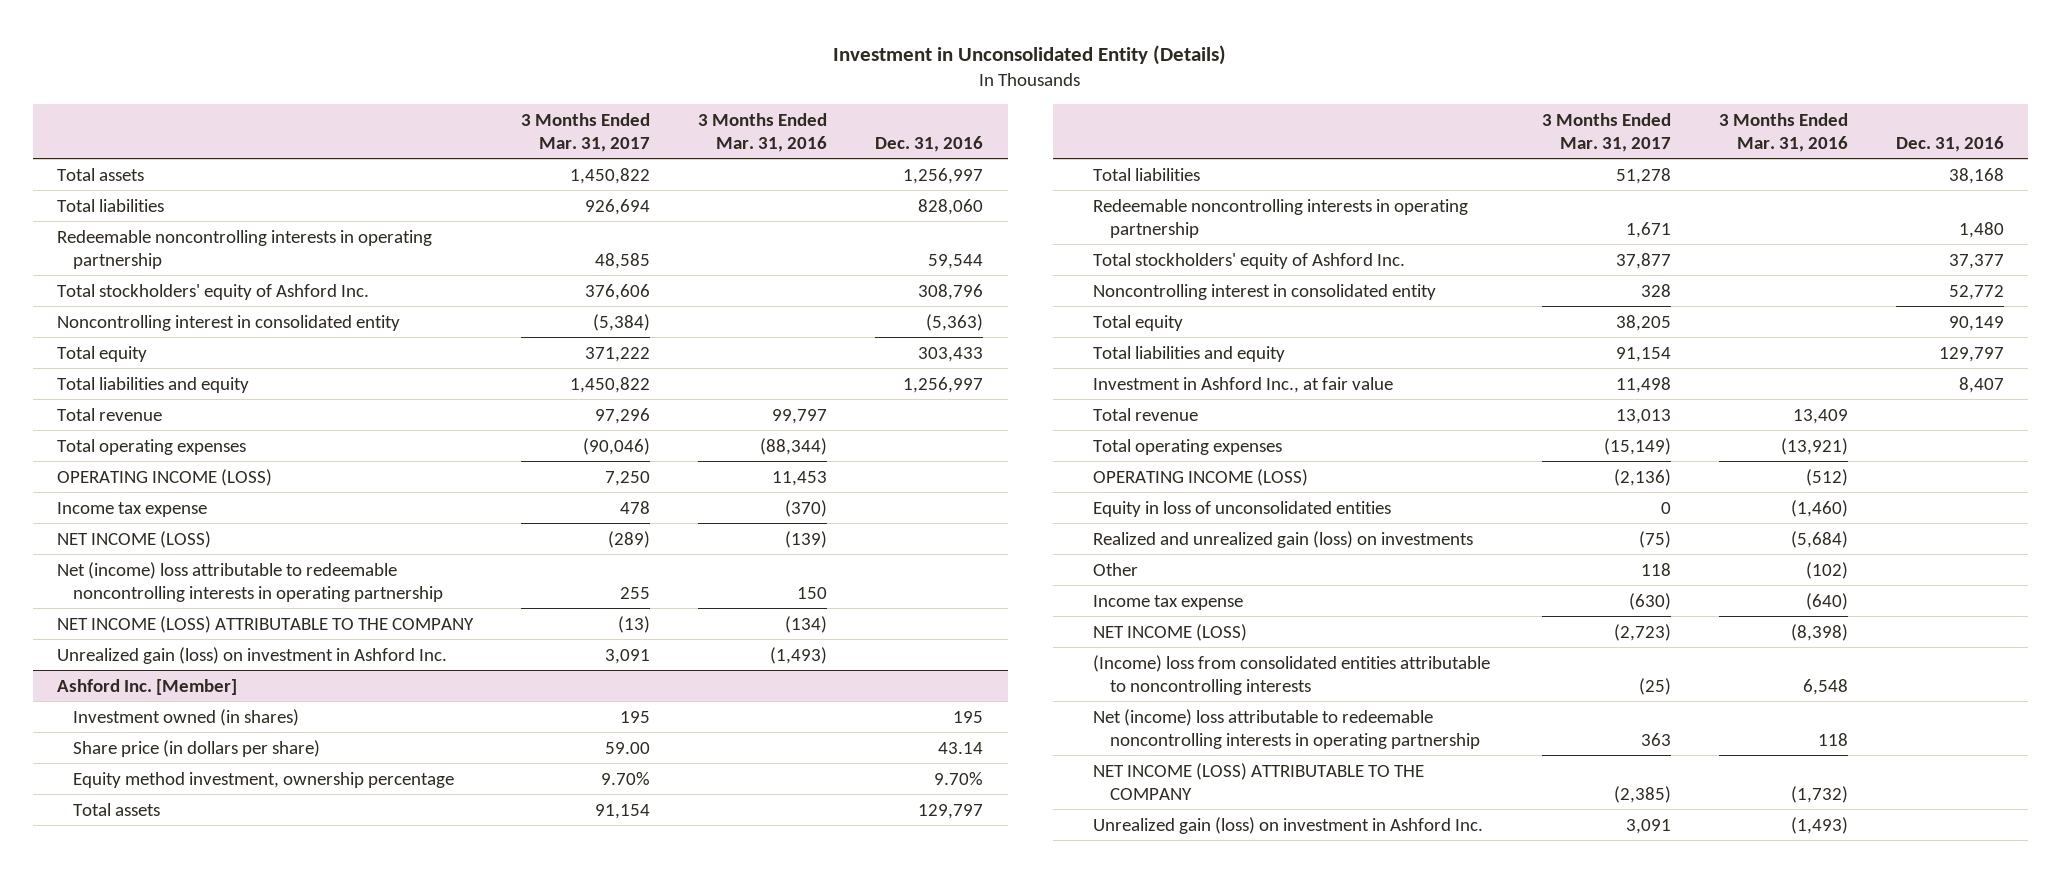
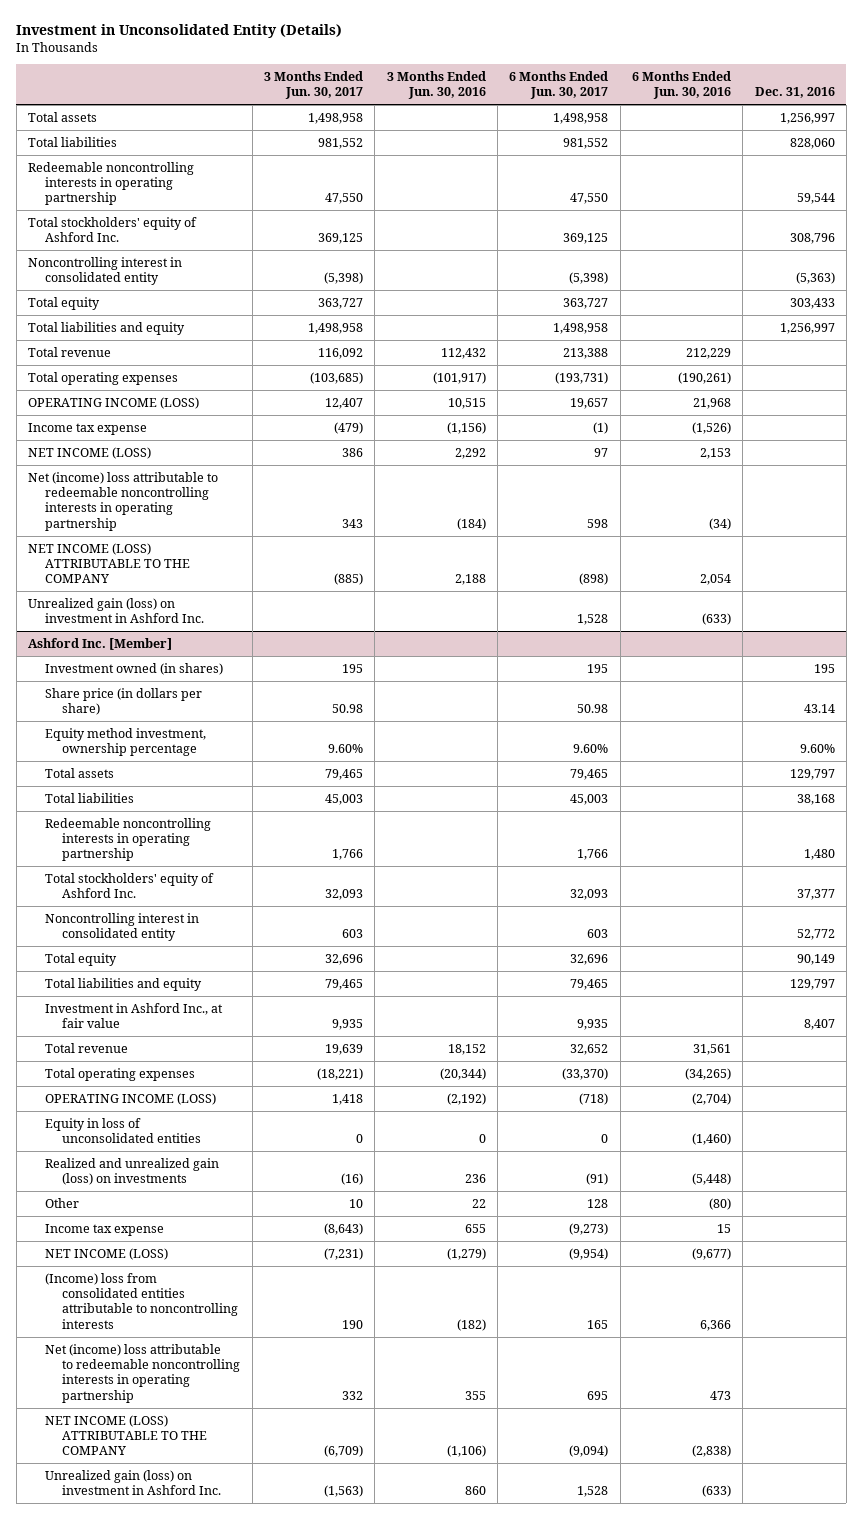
[521,112,651,152] 3 Months Ended Mar. 31, 2017 -> none
[698,112,828,152] 3 Months Ended Mar. 31, 2016 -> none
none -> [264,71,364,100] 3 Months Ended Jun. 30, 2017
none -> [386,71,486,100] 3 Months Ended Jun. 30, 2016
none -> [509,71,609,100] 6 Months Ended Jun. 30, 2017
none -> [631,71,731,100] 6 Months Ended Jun. 30, 2016
[934,771,984,785] 9.70% -> [799,744,835,754] 9.60%

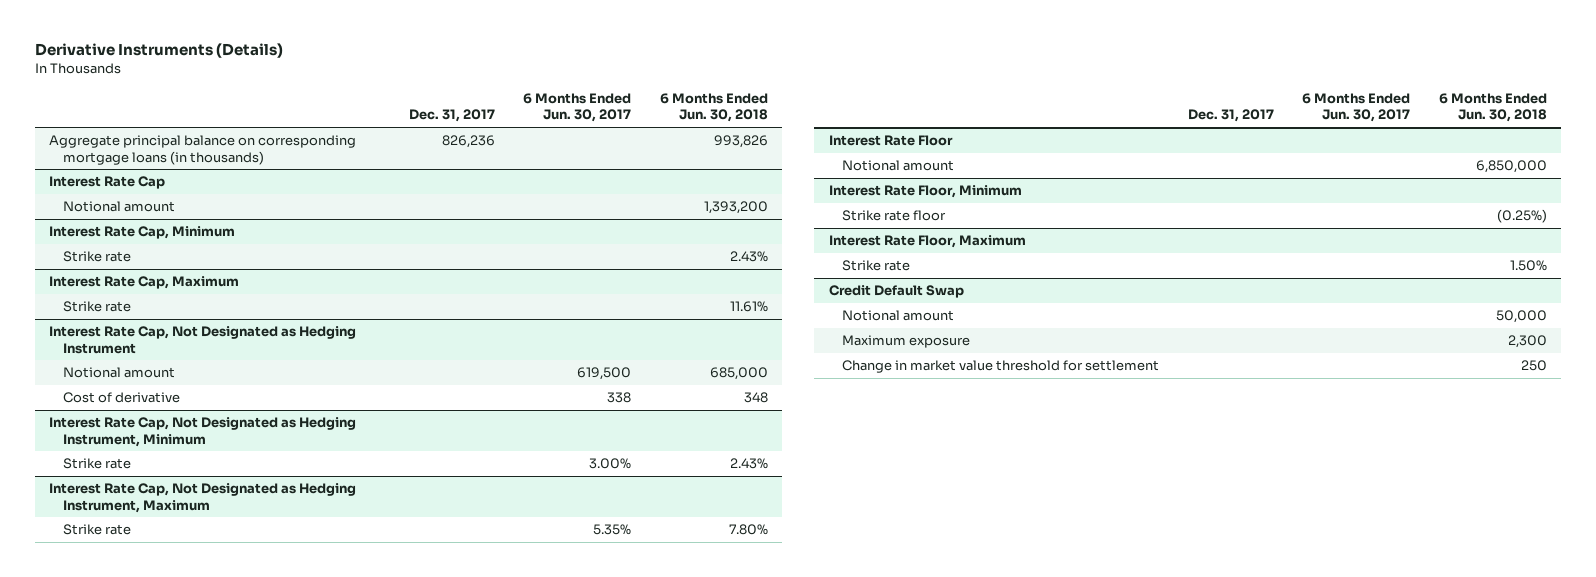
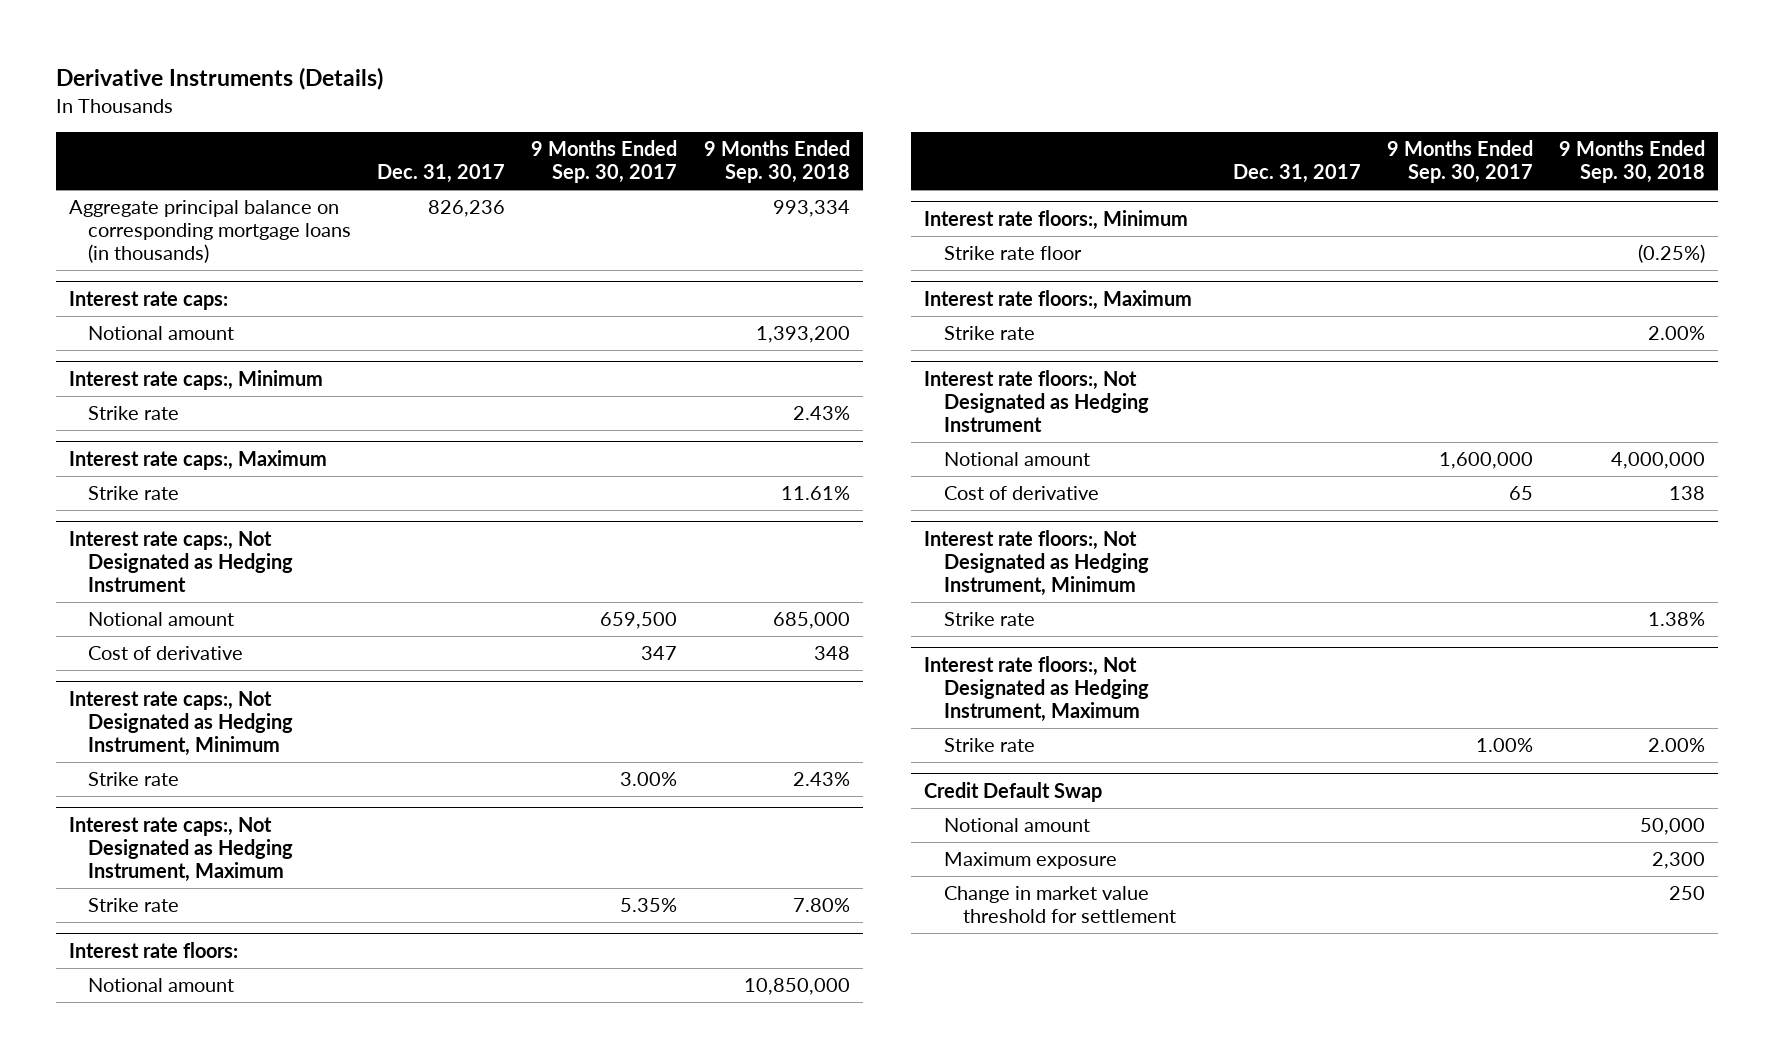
[523,92,632,123] 6 Months Ended Jun. 30, 2017 -> none
[659,92,768,123] 6 Months Ended Jun. 30, 2018 -> none
none -> [531,140,678,184] 9 Months Ended Sep. 30, 2017
none -> [703,140,850,184] 9 Months Ended Sep. 30, 2018
[49,176,166,190] Interest Rate Cap -> [69,290,229,310] Interest rate caps:
[49,226,236,240] Interest Rate Cap, Minimum -> [69,369,324,390] Interest rate caps:, Minimum
[49,276,240,290] Interest Rate Cap, Maximum -> [69,449,328,470] Interest rate caps:, Maximum
[49,326,357,354] Interest Rate Cap, Not Designated as Hedging Instrument -> [69,530,294,592] Interest rate caps:, Not Designated as Hedging Instrument
[49,417,357,447] Interest Rate Cap, Not Designated as Hedging Instrument, Minimum -> [69,690,294,756] Interest rate caps:, Not Designated as Hedging Instrument, Minimum
[49,483,357,513] Interest Rate Cap, Not Designated as Hedging Instrument, Maximum -> [69,816,294,882] Interest rate caps:, Not Designated as Hedging Instrument, Maximum
[828,135,953,147] Interest Rate Floor -> [69,941,239,958] Interest rate floors:
[828,185,1022,199] Interest Rate Floor, Minimum -> [924,209,1189,230] Interest rate floors:, Minimum
[828,235,1026,249] Interest Rate Floor, Maximum -> [924,289,1193,310] Interest rate floors:, Maximum
none -> [924,369,1149,432] Interest rate floors:, Not Designated as Hedging Instrument
none -> [943,452,1090,467] Notional amount
none -> [943,486,1099,501] Cost of derivative
none -> [924,529,1149,596] Interest rate floors:, Not Designated as Hedging Instrument, Minimum
none -> [943,612,1035,627] Strike rate
none -> [924,655,1149,722] Interest rate floors:, Not Designated as Hedging Instrument, Maximum
none -> [943,738,1035,753] Strike rate

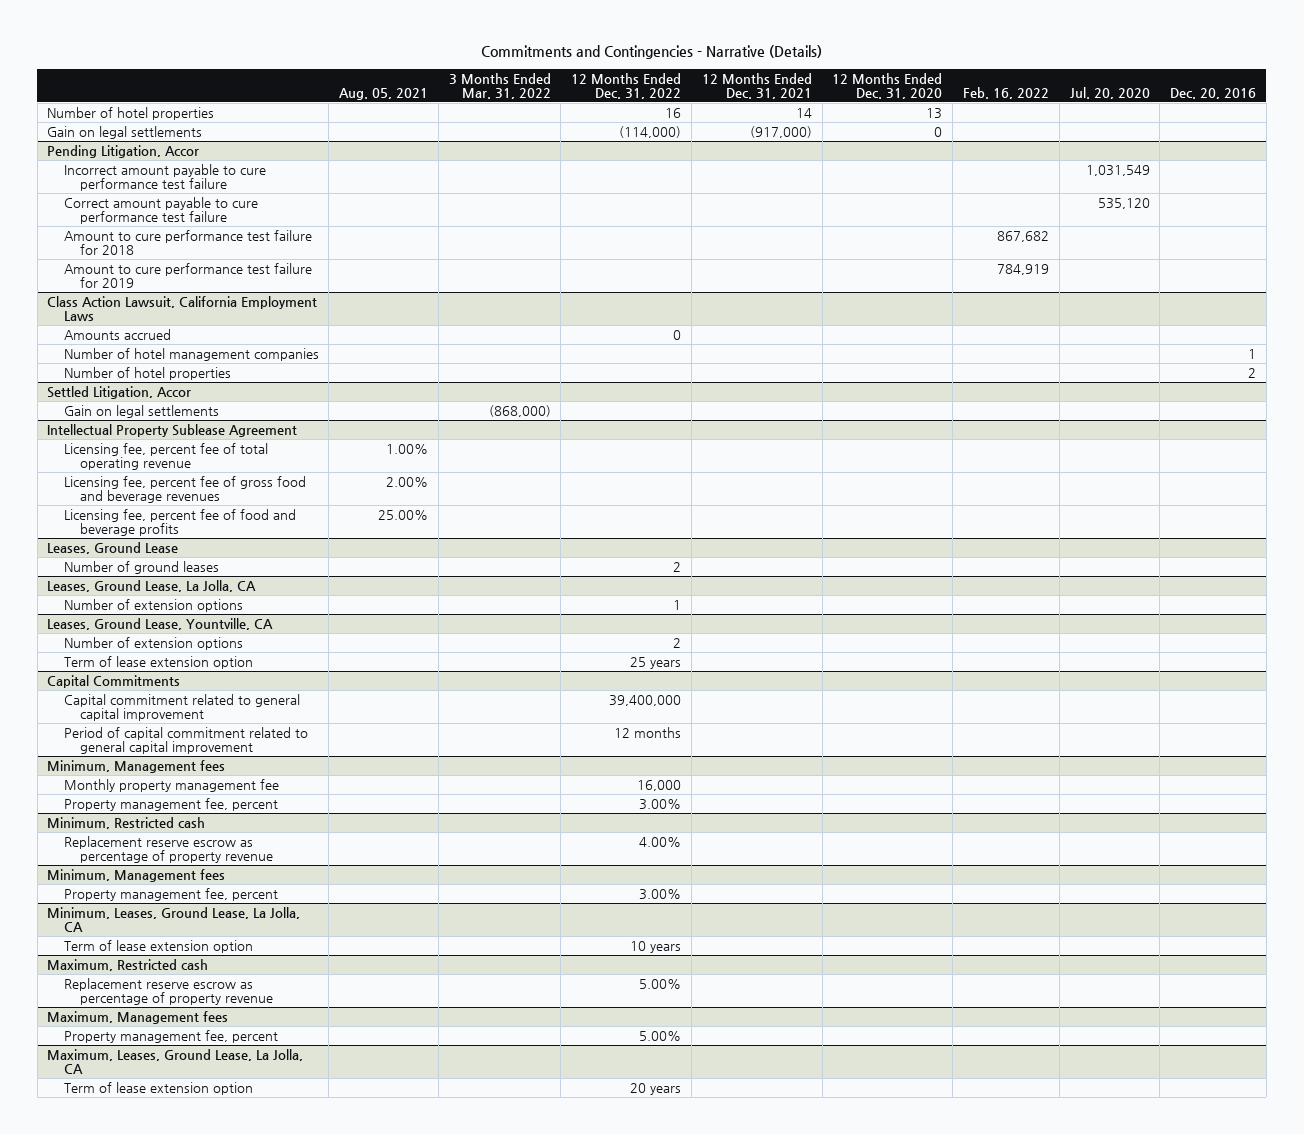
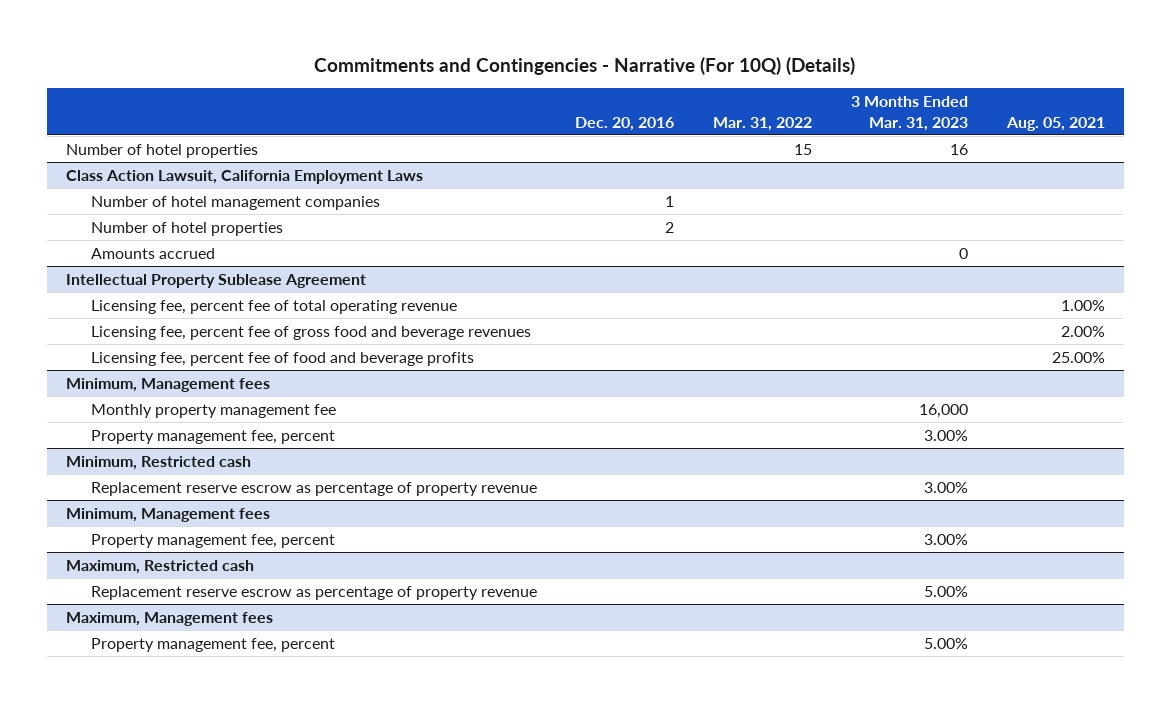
[480,45,822,60] Commitments and Contingencies - Narrative (Details) -> [314,56,856,75] Commitments and Contingencies - Narrative (For 10Q) (Details)
[448,72,551,99] 3 Months Ended Mar. 31, 2022 -> none
[571,72,682,99] 12 Months Ended Dec. 31, 2022 -> none
[701,72,812,99] 12 Months Ended Dec. 31, 2021 -> none
[832,72,943,99] 12 Months Ended Dec. 31, 2020 -> none
[962,86,1049,99] Feb. 16, 2022 -> none
[1069,86,1150,99] Jul. 20, 2020 -> none
none -> [713,116,813,131] Mar. 31, 2022
none -> [850,96,968,131] 3 Months Ended Mar. 31, 2023
[47,125,203,139] Gain on legal settlements -> none
[47,144,200,158] Pending Litigation, Accor -> none
[63,163,266,192] Incorrect amount payable to cure performance test failure -> none
[63,196,258,225] Correct amount payable to cure performance test failure -> none
[63,229,312,256] Amount to cure performance test failure for 2018 -> none
[63,262,312,289] Amount to cure performance test failure for 2019 -> none
[47,385,192,399] Settled Litigation, Accor -> none
[63,404,219,418] Gain on legal settlements -> none
[63,328,171,340] Amounts accrued -> [90,247,215,259] Amounts accrued
[47,541,179,554] Leases, Ground Lease -> none
[63,560,219,574] Number of ground leases -> none
[47,579,257,592] Leases, Ground Lease, La Jolla, CA -> none
[63,598,243,612] Number of extension options -> none
[47,617,274,630] Leases, Ground Lease, Yountville, CA -> none
[63,636,243,650] Number of extension options -> none
[63,655,253,669] Term of lease extension option -> none
[47,674,181,688] Capital Commitments -> none
[63,693,300,722] Capital commitment related to general capital improvement -> none
[63,726,308,755] Period of capital commitment related to general capital improvement -> none
[47,906,301,933] Minimum, Leases, Ground Lease, La Jolla, CA -> none
[63,939,253,953] Term of lease extension option -> none
[47,1048,304,1075] Maximum, Leases, Ground Lease, La Jolla, CA -> none
[63,1081,253,1095] Term of lease extension option -> none

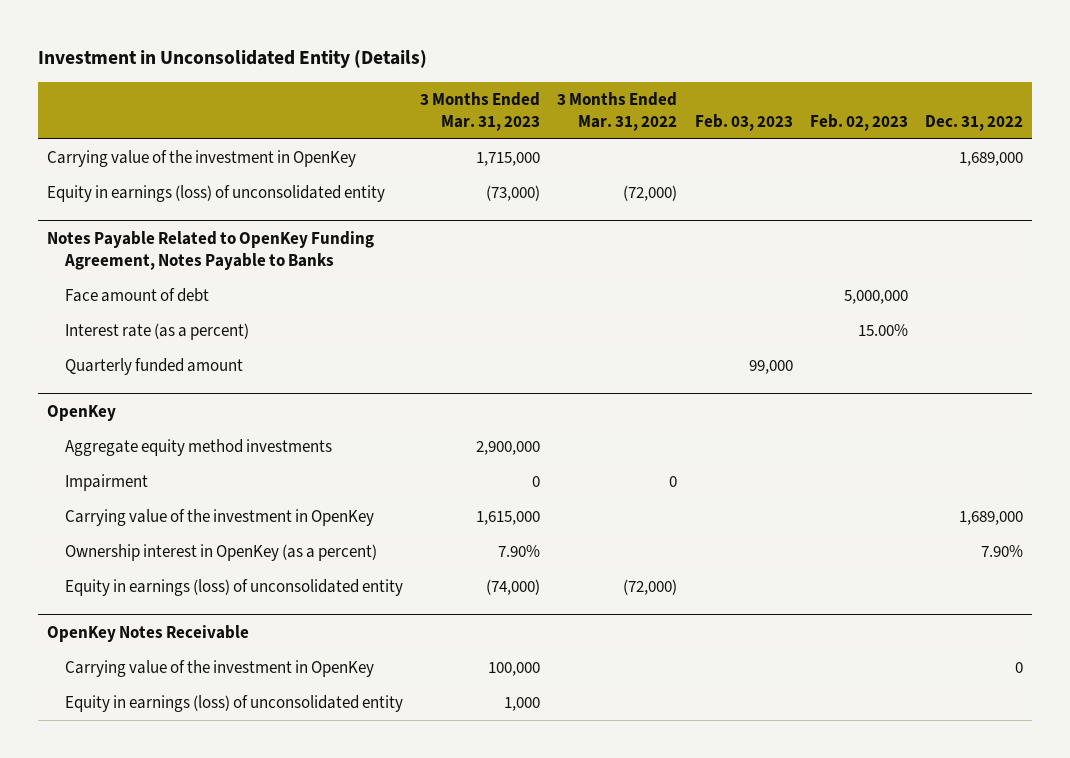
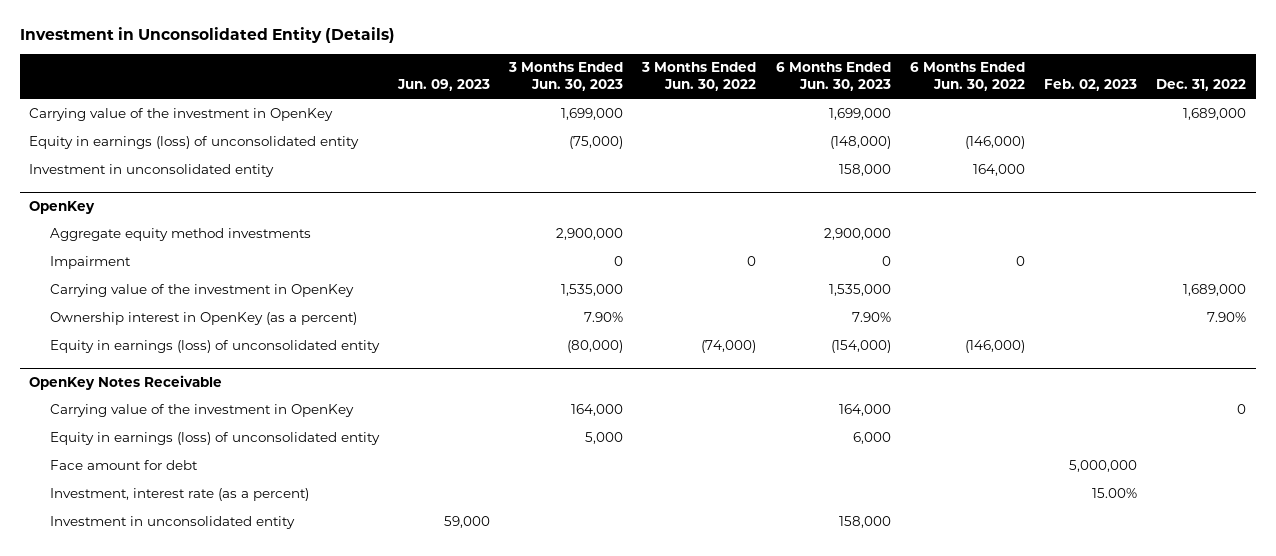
[420,91,541,131] 3 Months Ended Mar. 31, 2023 -> none
[557,91,678,131] 3 Months Ended Mar. 31, 2022 -> none
[694,113,793,131] Feb. 03, 2023 -> none
none -> [396,79,490,92] Jun. 09, 2023
none -> [508,62,624,92] 3 Months Ended Jun. 30, 2023
none -> [641,62,757,92] 3 Months Ended Jun. 30, 2022
none -> [775,62,891,92] 6 Months Ended Jun. 30, 2023
none -> [909,62,1025,92] 6 Months Ended Jun. 30, 2022
[46,231,374,271] Notes Payable Related to OpenKey Funding Agreement, Notes Payable to Banks -> none
[64,288,209,303] Face amount of debt -> none
[64,323,249,341] Interest rate (as a percent) -> none
[64,358,243,376] Quarterly funded amount -> none
none -> [29,164,275,178] Investment in unconsolidated entity
none -> [49,460,198,471] Face amount for debt
none -> [49,488,309,502] Investment, interest rate (as a percent)
none -> [49,516,295,530] Investment in unconsolidated entity

